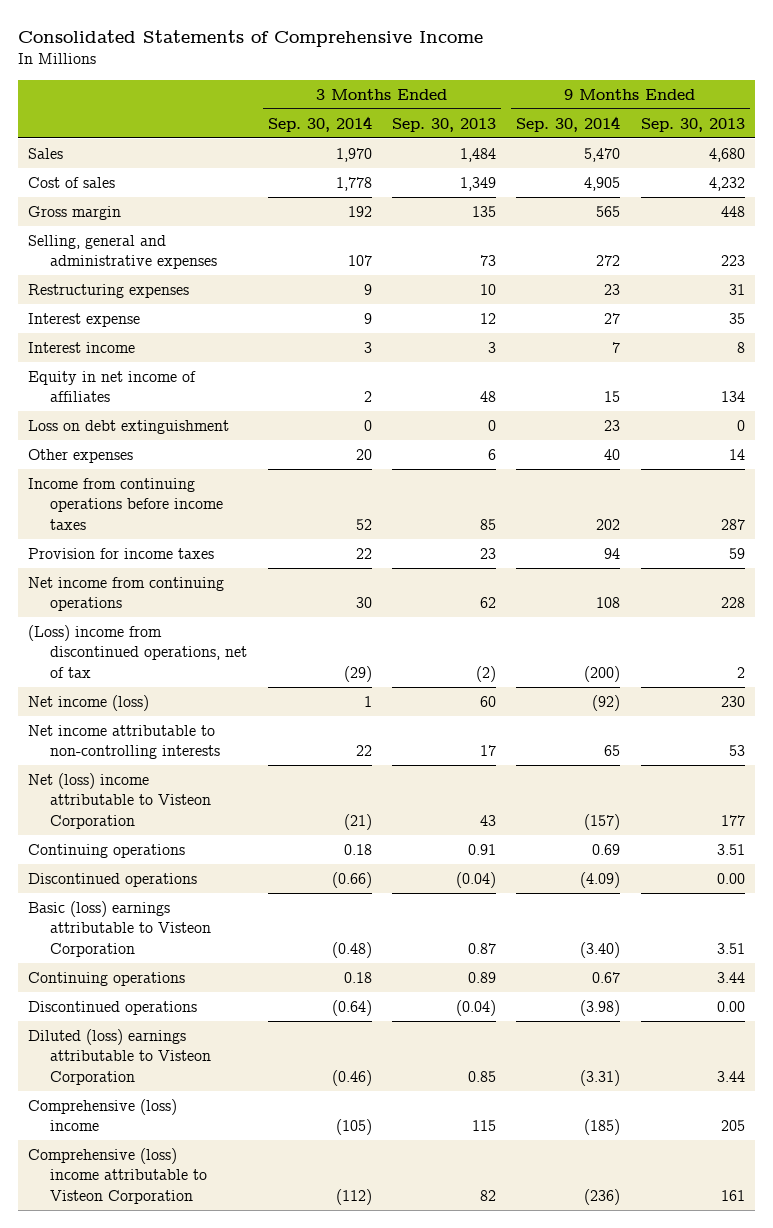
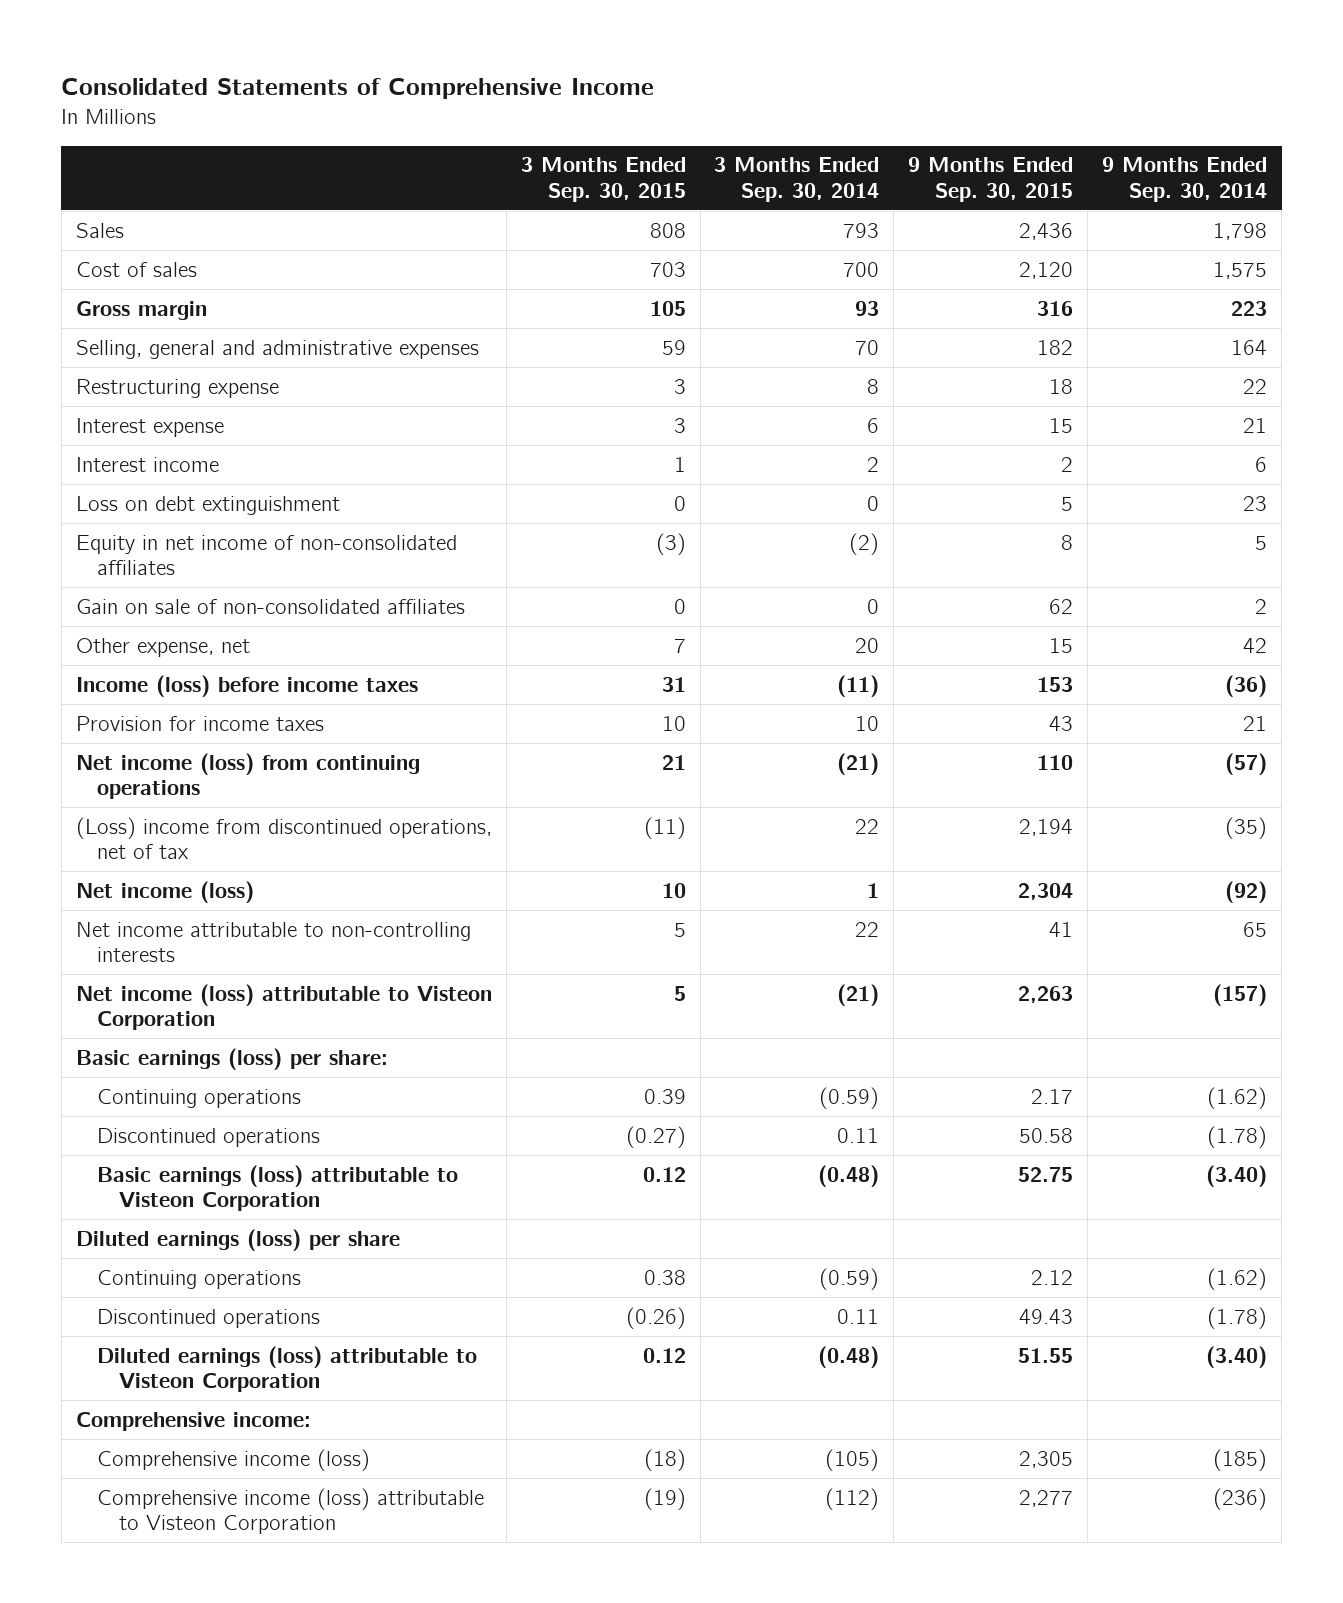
[391,117,496,132] Sep. 30, 2013 -> none
[640,117,745,132] Sep. 30, 2013 -> none
none -> [520,157,686,202] 3 Months Ended Sep. 30, 2015
none -> [908,157,1074,202] 9 Months Ended Sep. 30, 2015
[28,370,197,403] Equity in net income of affiliates -> none
[335,147,372,162] 1,970 -> [843,222,880,238] 793
[584,147,621,162] 5,470 -> [1213,222,1268,240] 1,798
[335,176,372,191] 1,778 -> [843,261,880,277] 700
[584,176,621,191] 4,905 -> [1213,261,1268,279] 1,575
[347,205,372,217] 192 -> [855,300,880,316] 93
[596,205,621,217] 565 -> [1231,300,1268,316] 223
[347,255,372,267] 107 -> [855,339,880,355] 70
[596,255,621,267] 272 -> [1231,339,1268,355] 164
[28,283,190,298] Restructuring expenses -> [75,378,279,398] Restructuring expense
[363,283,372,295] 9 -> [867,378,880,394] 8
[604,283,621,295] 23 -> [1243,378,1268,394] 22
[363,312,372,324] 9 -> [867,417,880,433] 6
[604,312,621,324] 27 -> [1243,417,1268,433] 21
[363,341,372,353] 3 -> [867,456,880,472] 2
[612,341,621,353] 7 -> [1255,456,1268,472] 6
[28,448,134,463] Other expenses -> none
none -> [75,534,457,576] Equity in net income of non-consolidated affiliates
none -> [75,598,465,614] Gain on sale of non-consolidated affiliates
none -> [75,637,250,657] Other expense, net
[28,477,224,530] Income from continuing operations before income taxes -> [75,674,418,697] Income (loss) before income taxes
[355,518,372,530] 52 -> [837,674,880,697] (11)
[596,518,621,530] 202 -> [1225,674,1268,697] (36)
[355,547,372,559] 22 -> [855,715,880,731] 10
[604,547,621,559] 94 -> [1243,715,1268,731] 21
[28,576,225,612] Net income from continuing operations -> [75,752,420,800] Net income (loss) from continuing operations
[355,597,372,609] 30 -> [837,752,880,775] (21)
[596,597,621,609] 108 -> [1225,752,1268,775] (57)
[343,665,372,682] (29) -> [855,818,880,834] 22
[584,665,621,682] (200) -> [1225,816,1268,839] (35)
[28,772,212,829] Net (loss) income attributable to Visteon Corporation -> [75,983,492,1031] Net income (loss) attributable to Visteon Corporation
none -> [75,1047,388,1070] Basic earnings (loss) per share:
[343,843,372,855] 0.18 -> [819,1086,880,1109] (0.59)
[592,843,621,855] 0.69 -> [1207,1086,1268,1109] (1.62)
[331,871,372,888] (0.66) -> [837,1127,880,1143] 0.11
[580,871,621,888] (4.09) -> [1207,1125,1268,1148] (1.78)
[28,900,212,957] Basic (loss) earnings attributable to Visteon Corporation -> [97,1164,459,1212] Basic earnings (loss) attributable to Visteon Corporation
none -> [75,1228,400,1251] Diluted earnings (loss) per share
[343,971,372,983] 0.18 -> [819,1267,880,1290] (0.59)
[592,971,621,983] 0.67 -> [1207,1267,1268,1290] (1.62)
[331,999,372,1016] (0.64) -> [837,1308,880,1324] 0.11
[580,999,621,1016] (3.98) -> [1207,1306,1268,1329] (1.78)
[28,1028,212,1085] Diluted (loss) earnings attributable to Visteon Corporation -> [97,1345,478,1393] Diluted earnings (loss) attributable to Visteon Corporation
[331,1069,372,1086] (0.46) -> [818,1345,880,1368] (0.48)
[580,1069,621,1086] (3.31) -> [1206,1345,1268,1368] (3.40)
none -> [75,1411,311,1431] Comprehensive income:
[28,1098,178,1132] Comprehensive (loss) income -> [97,1448,371,1471] Comprehensive income (loss)
[28,1147,208,1204] Comprehensive (loss) income attributable to Visteon Corporation -> [97,1487,485,1535] Comprehensive income (loss) attributable to Visteon Corporation

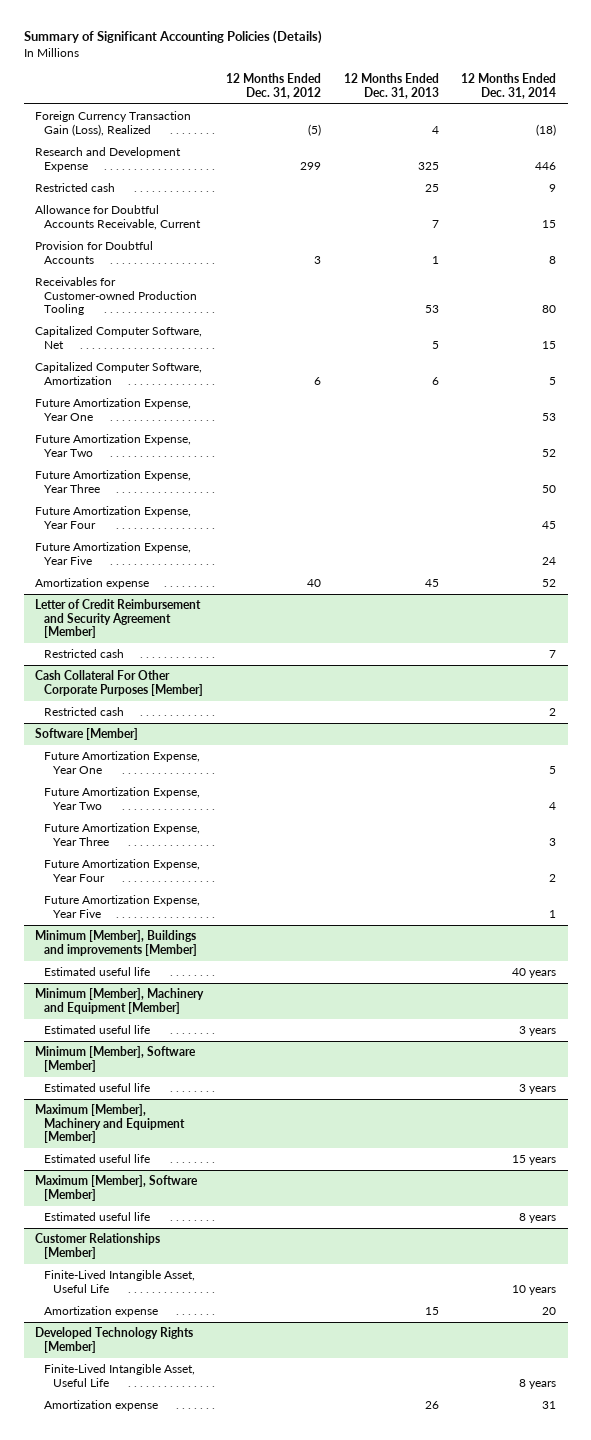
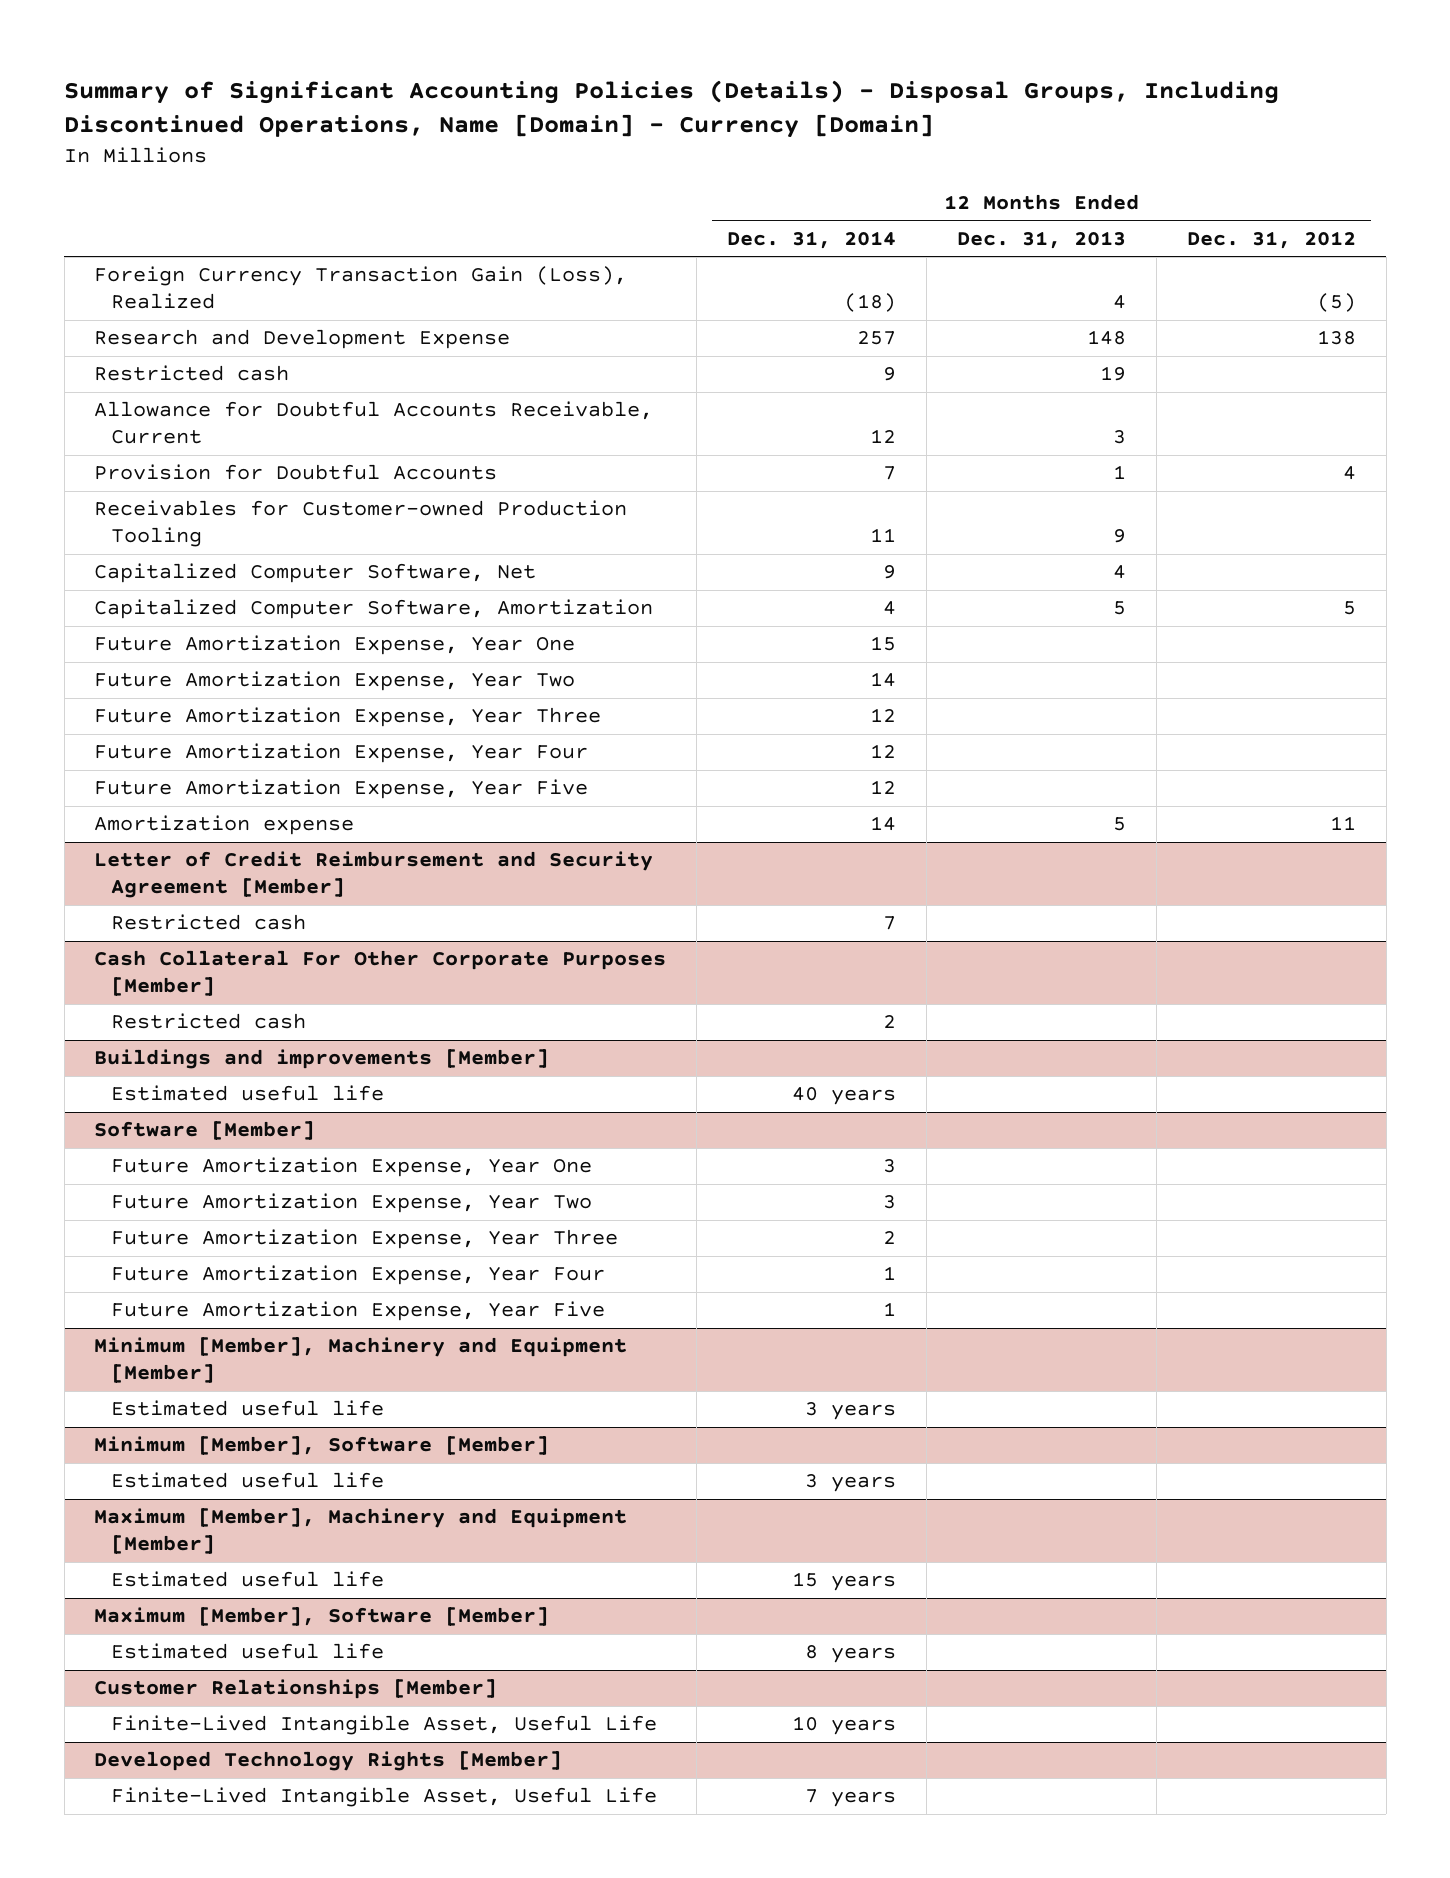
[23,30,322,45] Summary of Significant Accounting Policies (Details) -> [64,80,1280,139] Summary of Significant Accounting Policies (Details) - Disposal Groups, Including Discontinued Operations, Name [Domain] - Currency [Domain]
[299,161,321,170] 299 -> [1316,330,1356,346] 138
[417,161,439,170] 325 -> [1087,330,1127,346] 148
[535,161,557,170] 446 -> [857,331,897,346] 257
[424,184,439,193] 25 -> [1100,366,1127,382] 19
[431,219,439,228] 7 -> [1113,430,1127,445] 3
[542,219,557,228] 15 -> [870,429,897,444] 12
[313,255,321,264] 3 -> [1342,466,1356,481] 4
[549,255,557,264] 8 -> [883,466,897,481] 7
[424,305,439,314] 53 -> [1113,529,1127,544] 9
[542,305,557,314] 80 -> [870,528,897,543] 11
[431,340,439,349] 5 -> [1113,565,1127,580] 4
[542,340,557,349] 15 -> [883,565,897,580] 9
[313,376,321,385] 6 -> [1342,601,1356,616] 5
[431,376,439,385] 6 -> [1113,601,1127,616] 5
[549,376,557,385] 5 -> [883,601,897,616] 4
[542,412,557,421] 53 -> [870,636,897,652] 15
[542,448,557,457] 52 -> [870,672,897,688] 14
[542,484,557,493] 50 -> [870,708,897,723] 12
[542,520,557,529] 45 -> [870,744,897,759] 12
[542,556,557,565] 24 -> [870,780,897,795] 12
[306,579,321,588] 40 -> [1329,816,1356,831] 11
[424,579,439,588] 45 -> [1113,817,1127,832] 5
[542,579,557,588] 52 -> [870,816,897,832] 14
none -> [94,1049,550,1070] Buildings and improvements [Member]
none -> [111,1085,385,1102] Estimated useful life
[549,765,557,774] 5 -> [883,1159,897,1174] 3
[549,801,557,810] 4 -> [883,1195,897,1210] 3
[549,837,557,846] 3 -> [883,1231,897,1245] 2
[549,873,557,882] 2 -> [883,1266,897,1281] 1
[35,930,197,956] Minimum [Member], Buildings and improvements [Member] -> none
[43,967,150,977] Estimated useful life -> none
[43,1306,158,1318] Amortization expense -> none
[43,1400,158,1412] Amortization expense -> none
[519,1378,557,1389] 8 years -> [805,1789,897,1808] 7 years

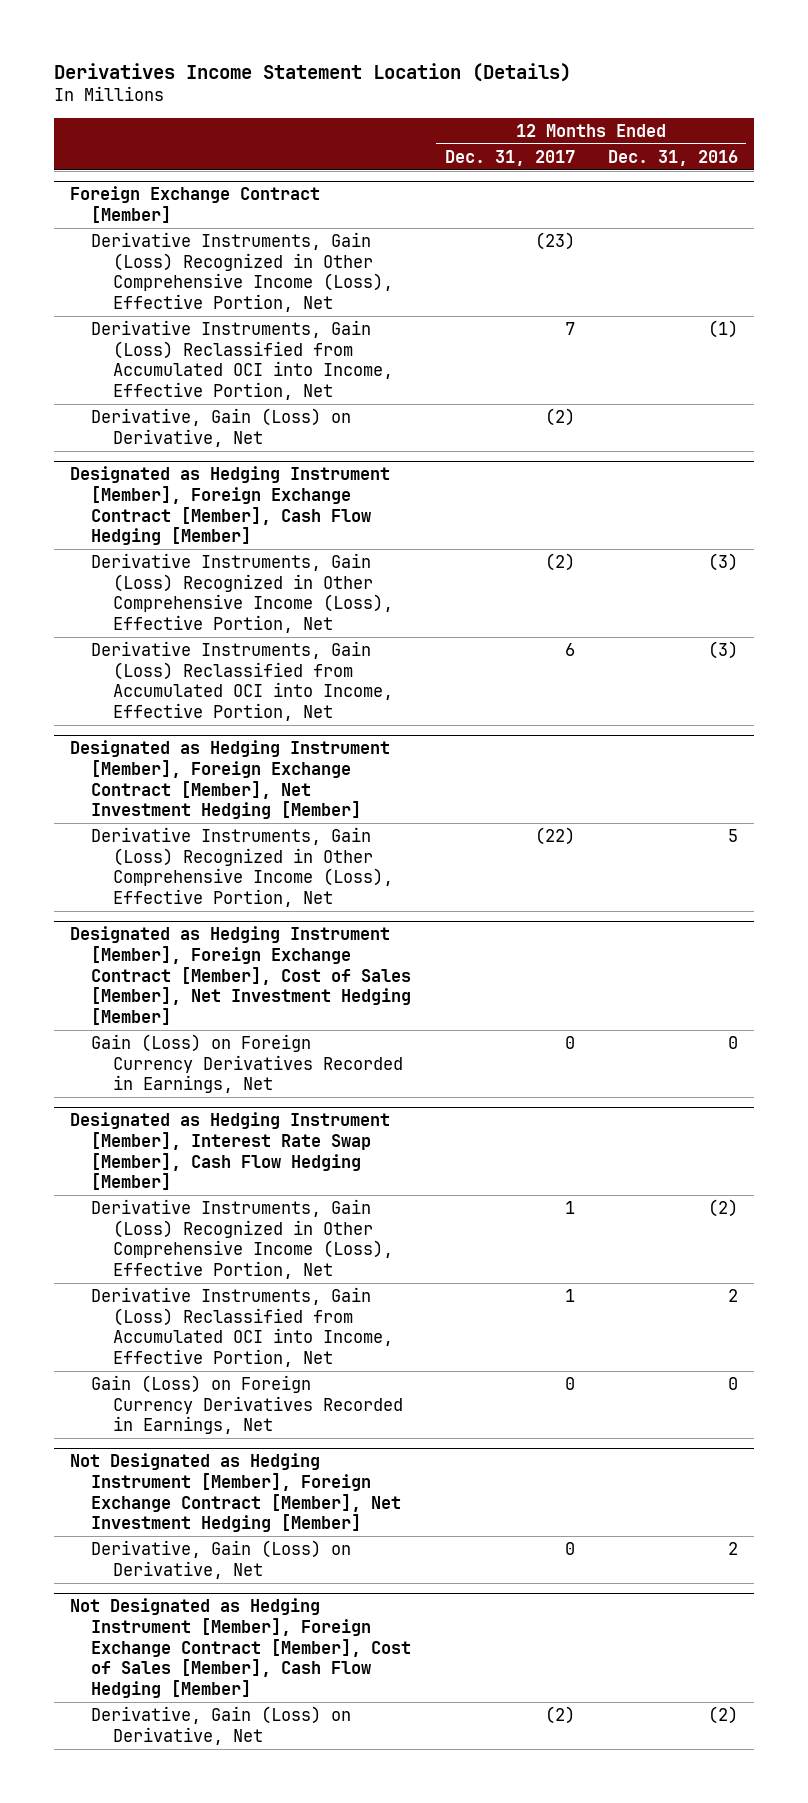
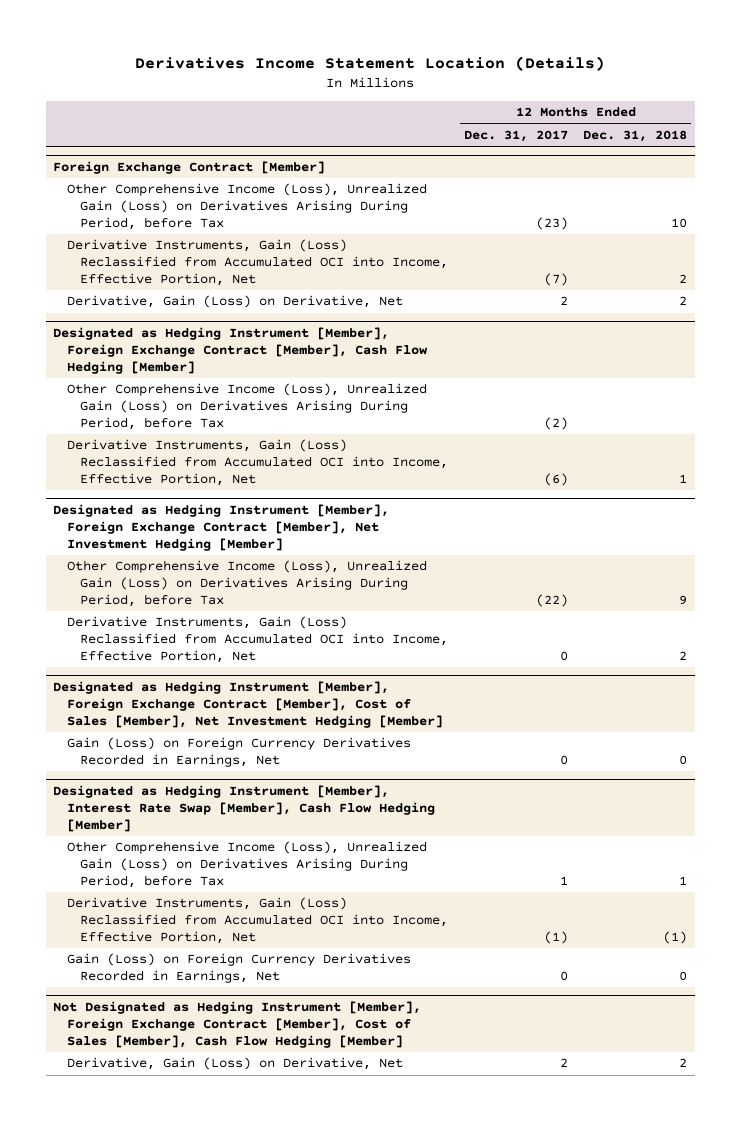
[607,149,738,166] Dec. 31, 2016 -> none
none -> [583,130,688,143] Dec. 31, 2018
[91,231,393,312] Derivative Instruments, Gain (Loss) Recognized in Other Comprehensive Income (Loss), Effective Portion, Net -> none
none -> [66,183,427,231] Other Comprehensive Income (Loss), Unrealized Gain (Loss) on Derivatives Arising During Period, before Tax
[564,321,575,335] 7 -> [543,273,568,287] (7)
[544,407,575,426] (2) -> [559,296,568,306] 2
[91,552,393,633] Derivative Instruments, Gain (Loss) Recognized in Other Comprehensive Income (Loss), Effective Portion, Net -> none
none -> [66,383,427,431] Other Comprehensive Income (Loss), Unrealized Gain (Loss) on Derivatives Arising During Period, before Tax
[564,642,575,656] 6 -> [543,473,568,487] (6)
[91,826,393,907] Derivative Instruments, Gain (Loss) Recognized in Other Comprehensive Income (Loss), Effective Portion, Net -> none
none -> [66,560,427,608] Other Comprehensive Income (Loss), Unrealized Gain (Loss) on Derivatives Arising During Period, before Tax
none -> [66,616,449,664] Derivative Instruments, Gain (Loss) Reclassified from Accumulated OCI into Income, Effective Portion, Net
[91,1198,393,1279] Derivative Instruments, Gain (Loss) Recognized in Other Comprehensive Income (Loss), Effective Portion, Net -> none
none -> [66,841,427,889] Other Comprehensive Income (Loss), Unrealized Gain (Loss) on Derivatives Arising During Period, before Tax
[564,1288,575,1302] 1 -> [543,931,568,945] (1)
[70,1453,402,1533] Not Designated as Hedging Instrument [Member], Foreign Exchange Contract [Member], Net Investment Hedging [Member] -> none
[91,1539,352,1579] Derivative, Gain (Loss) on Derivative, Net -> none
[544,1705,575,1724] (2) -> [559,1058,568,1068] 2

